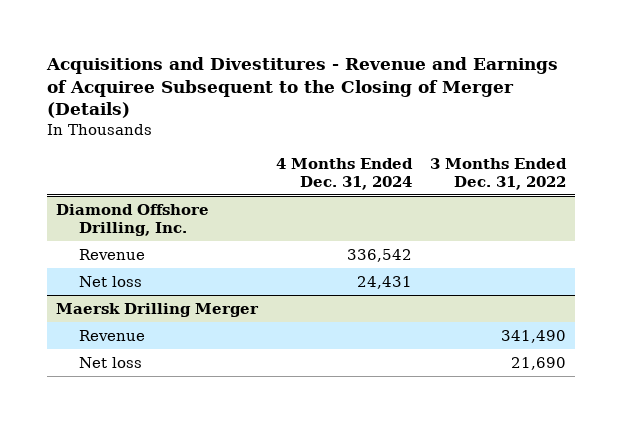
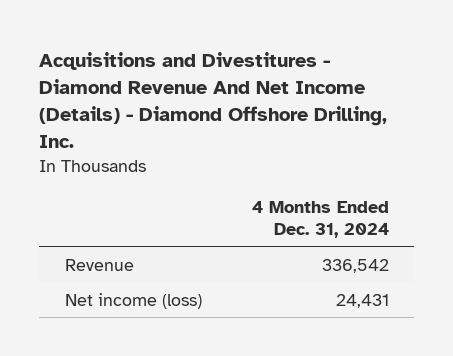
[45,56,558,119] Acquisitions and Divestitures - Revenue and Earnings of Acquiree Subsequent to the Closing of Merger (Details) -> [39,51,388,149] Acquisitions and Divestitures - Diamond Revenue And Net Income (Details) - Diamond Offshore Drilling, Inc.
[429,157,567,191] 3 Months Ended Dec. 31, 2022 -> none
[55,203,209,237] Diamond Offshore Drilling, Inc. -> none
[55,302,259,317] Maersk Drilling Merger -> none
[78,329,145,341] Revenue -> none
[78,356,142,368] Net loss -> none
[78,275,142,287] Net loss -> [64,292,202,309] Net income (loss)

